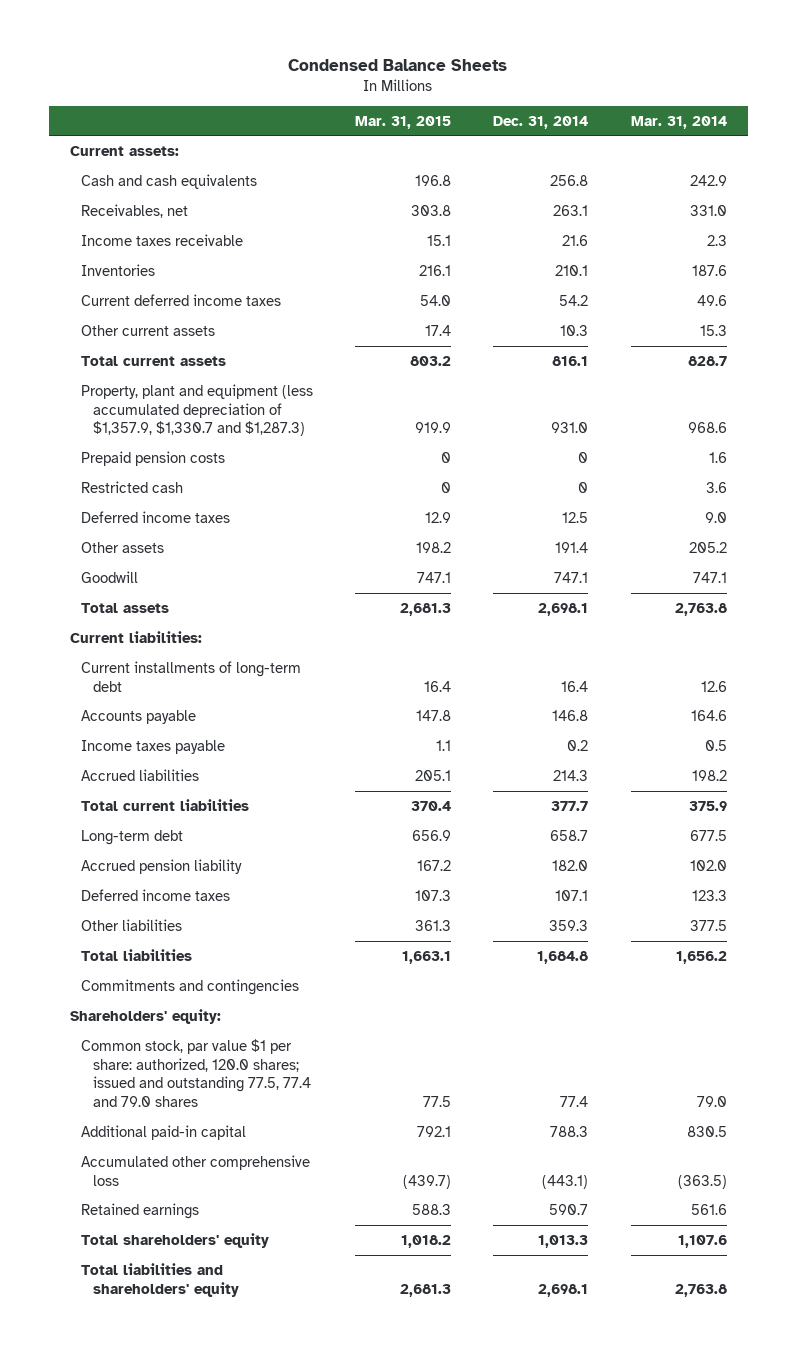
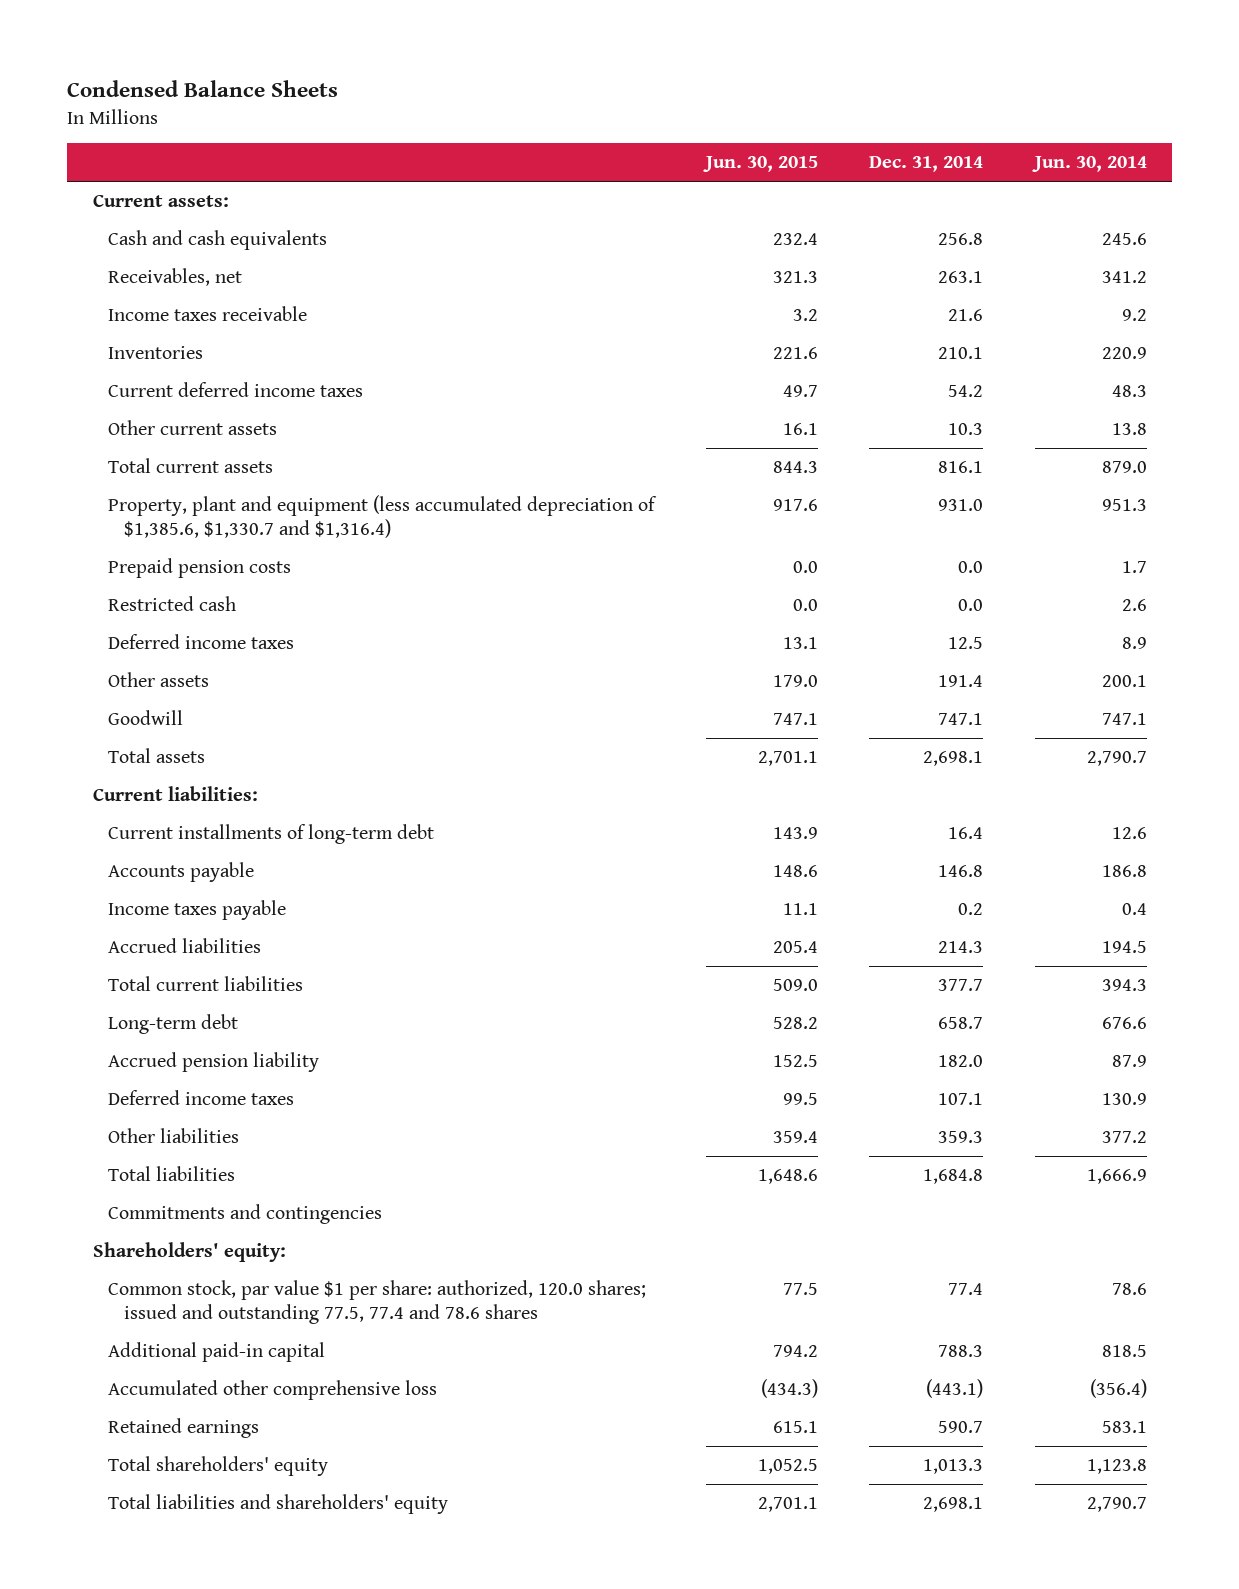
[355,115,452,129] Mar. 31, 2015 -> none
[630,115,727,129] Mar. 31, 2014 -> none
none -> [702,156,818,173] Jun. 30, 2015
none -> [1031,156,1147,173] Jun. 30, 2014
[81,383,314,437] Property, plant and equipment (less accumulated depreciation of $1,357.9, $1,330.7 and $1,287.3) -> [108,495,658,539] Property, plant and equipment (less accumulated depreciation of $1,385.6, $1,330.7 and $1,316.4)
[578,451,589,463] 0 -> [958,561,984,574] 0.0
[578,481,589,493] 0 -> [958,599,984,612] 0.0
[81,1038,311,1108] Common stock, par value $1 per share: authorized, 120.0 shares; issued and outstanding 77.5, 77.4 and 79.0 shares -> [108,1280,647,1325] Common stock, par value $1 per share: authorized, 120.0 shares; issued and outstanding 77.5, 77.4 and 78.6 shares

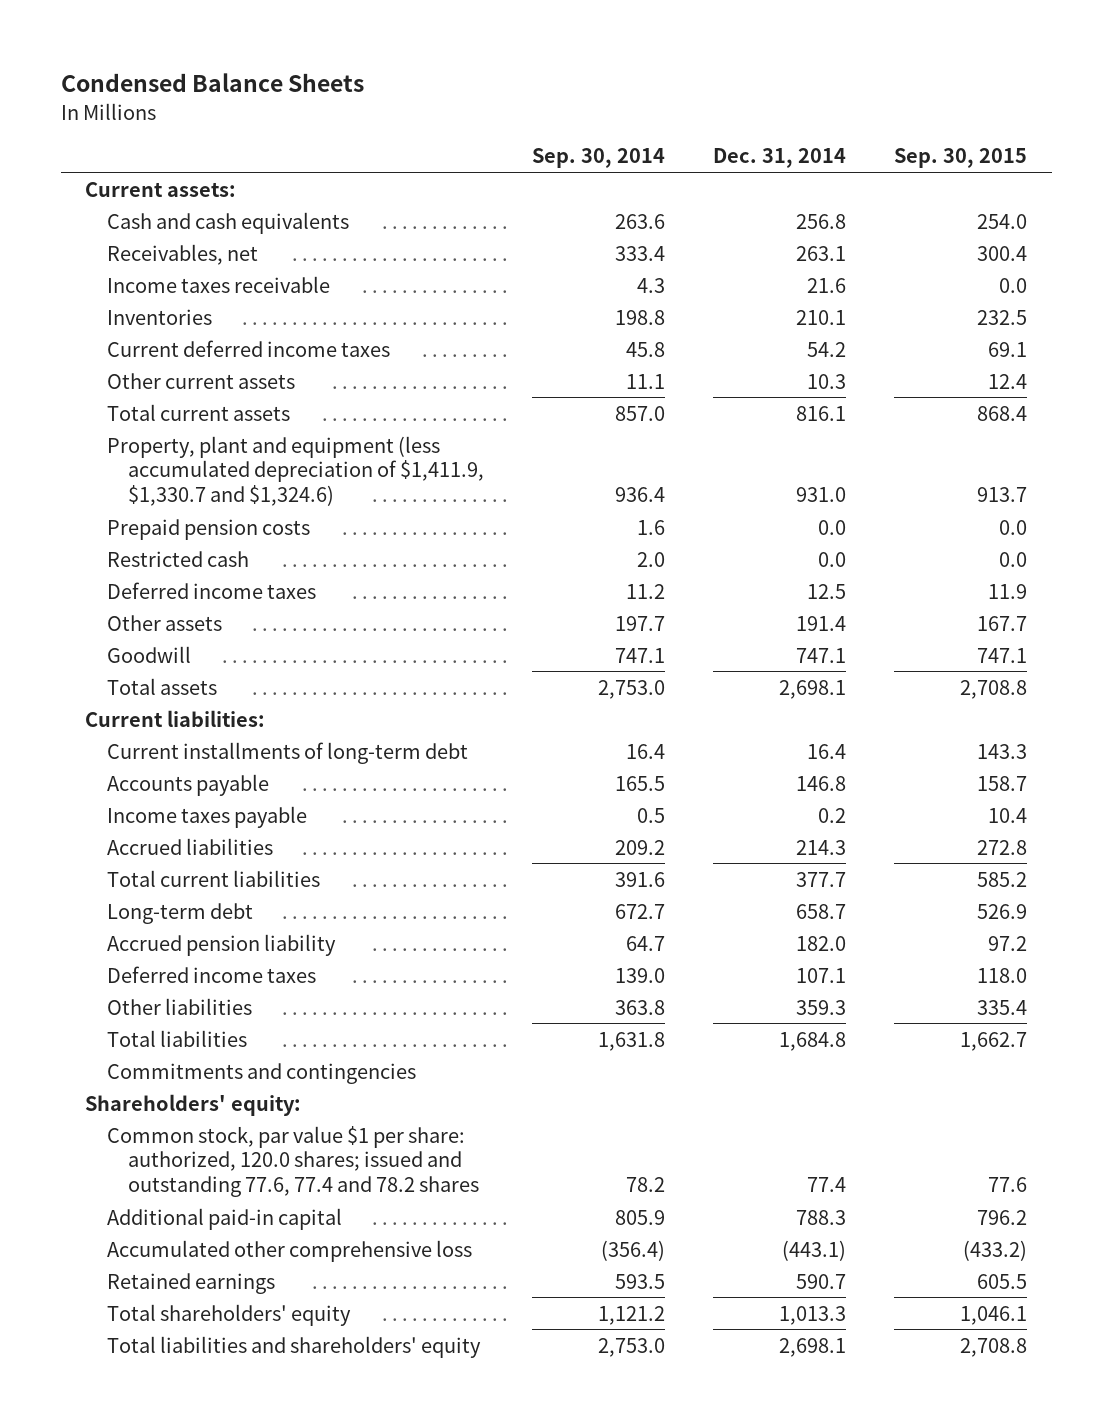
[702,156,818,173] Jun. 30, 2015 -> none
[1031,156,1147,173] Jun. 30, 2014 -> none
none -> [532,148,666,169] Sep. 30, 2014
none -> [894,148,1028,169] Sep. 30, 2015
[108,495,658,539] Property, plant and equipment (less accumulated depreciation of $1,385.6, $1,330.7 and $1,316.4) -> [106,435,484,506] Property, plant and equipment (less accumulated depreciation of $1,411.9, $1,330.7 and $1,324.6)
[108,1280,647,1325] Common stock, par value $1 per share: authorized, 120.0 shares; issued and outstanding 77.5, 77.4 and 78.6 shares -> [106,1125,479,1197] Common stock, par value $1 per share: authorized, 120.0 shares; issued and outstanding 77.6, 77.4 and 78.2 shares

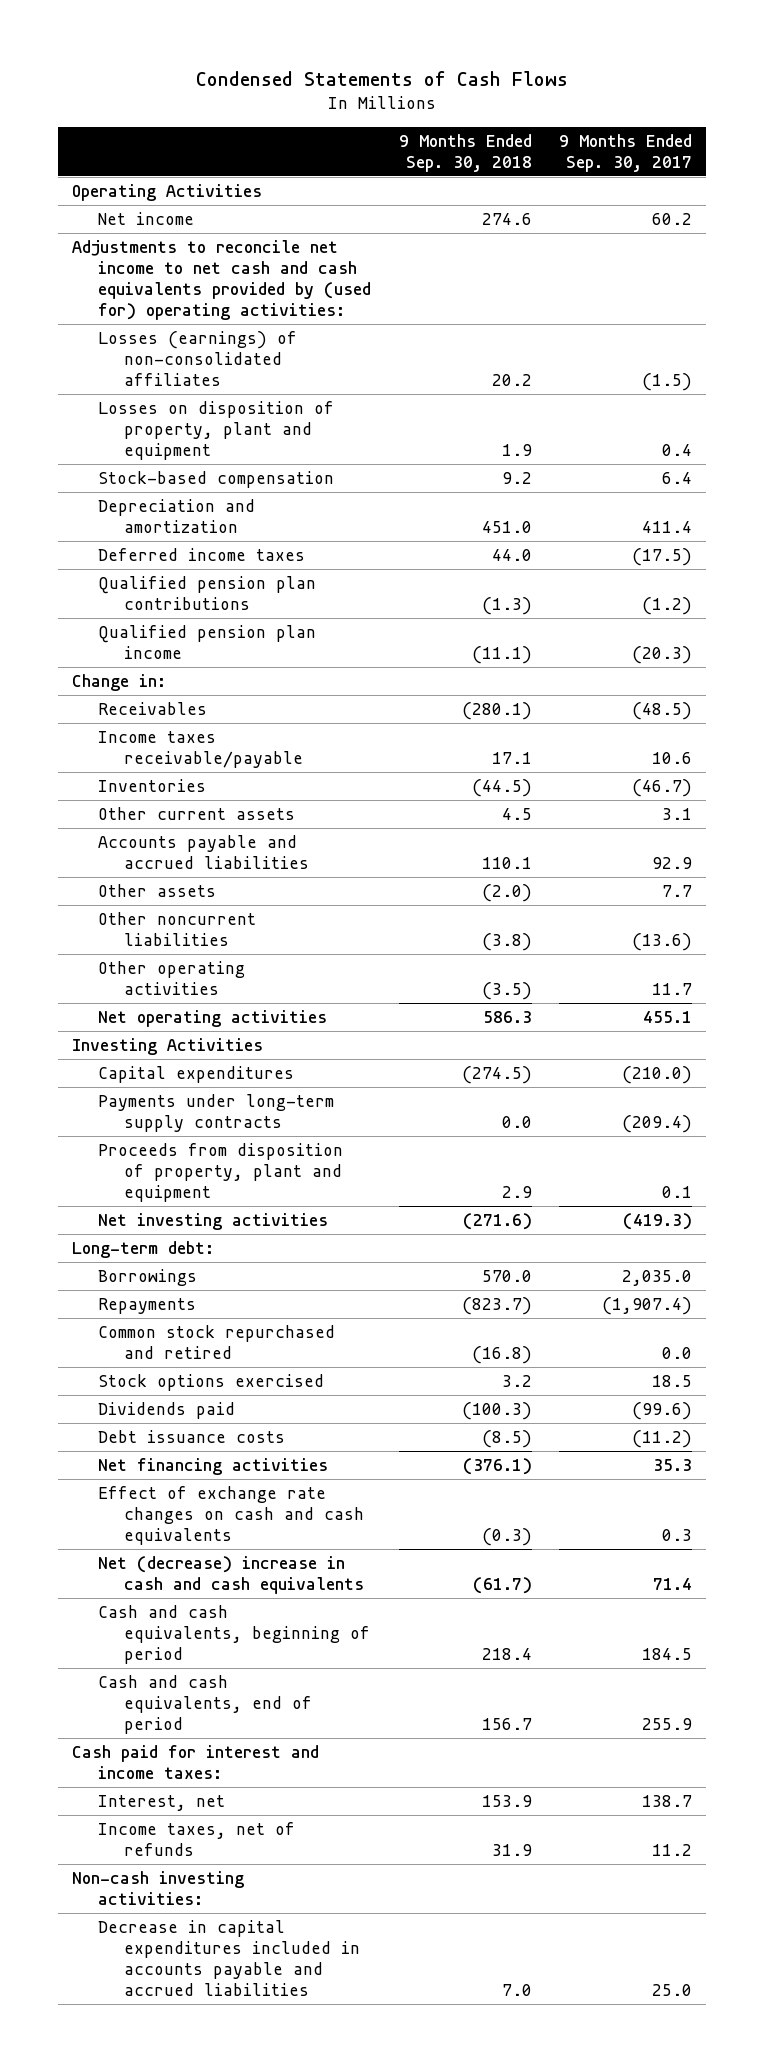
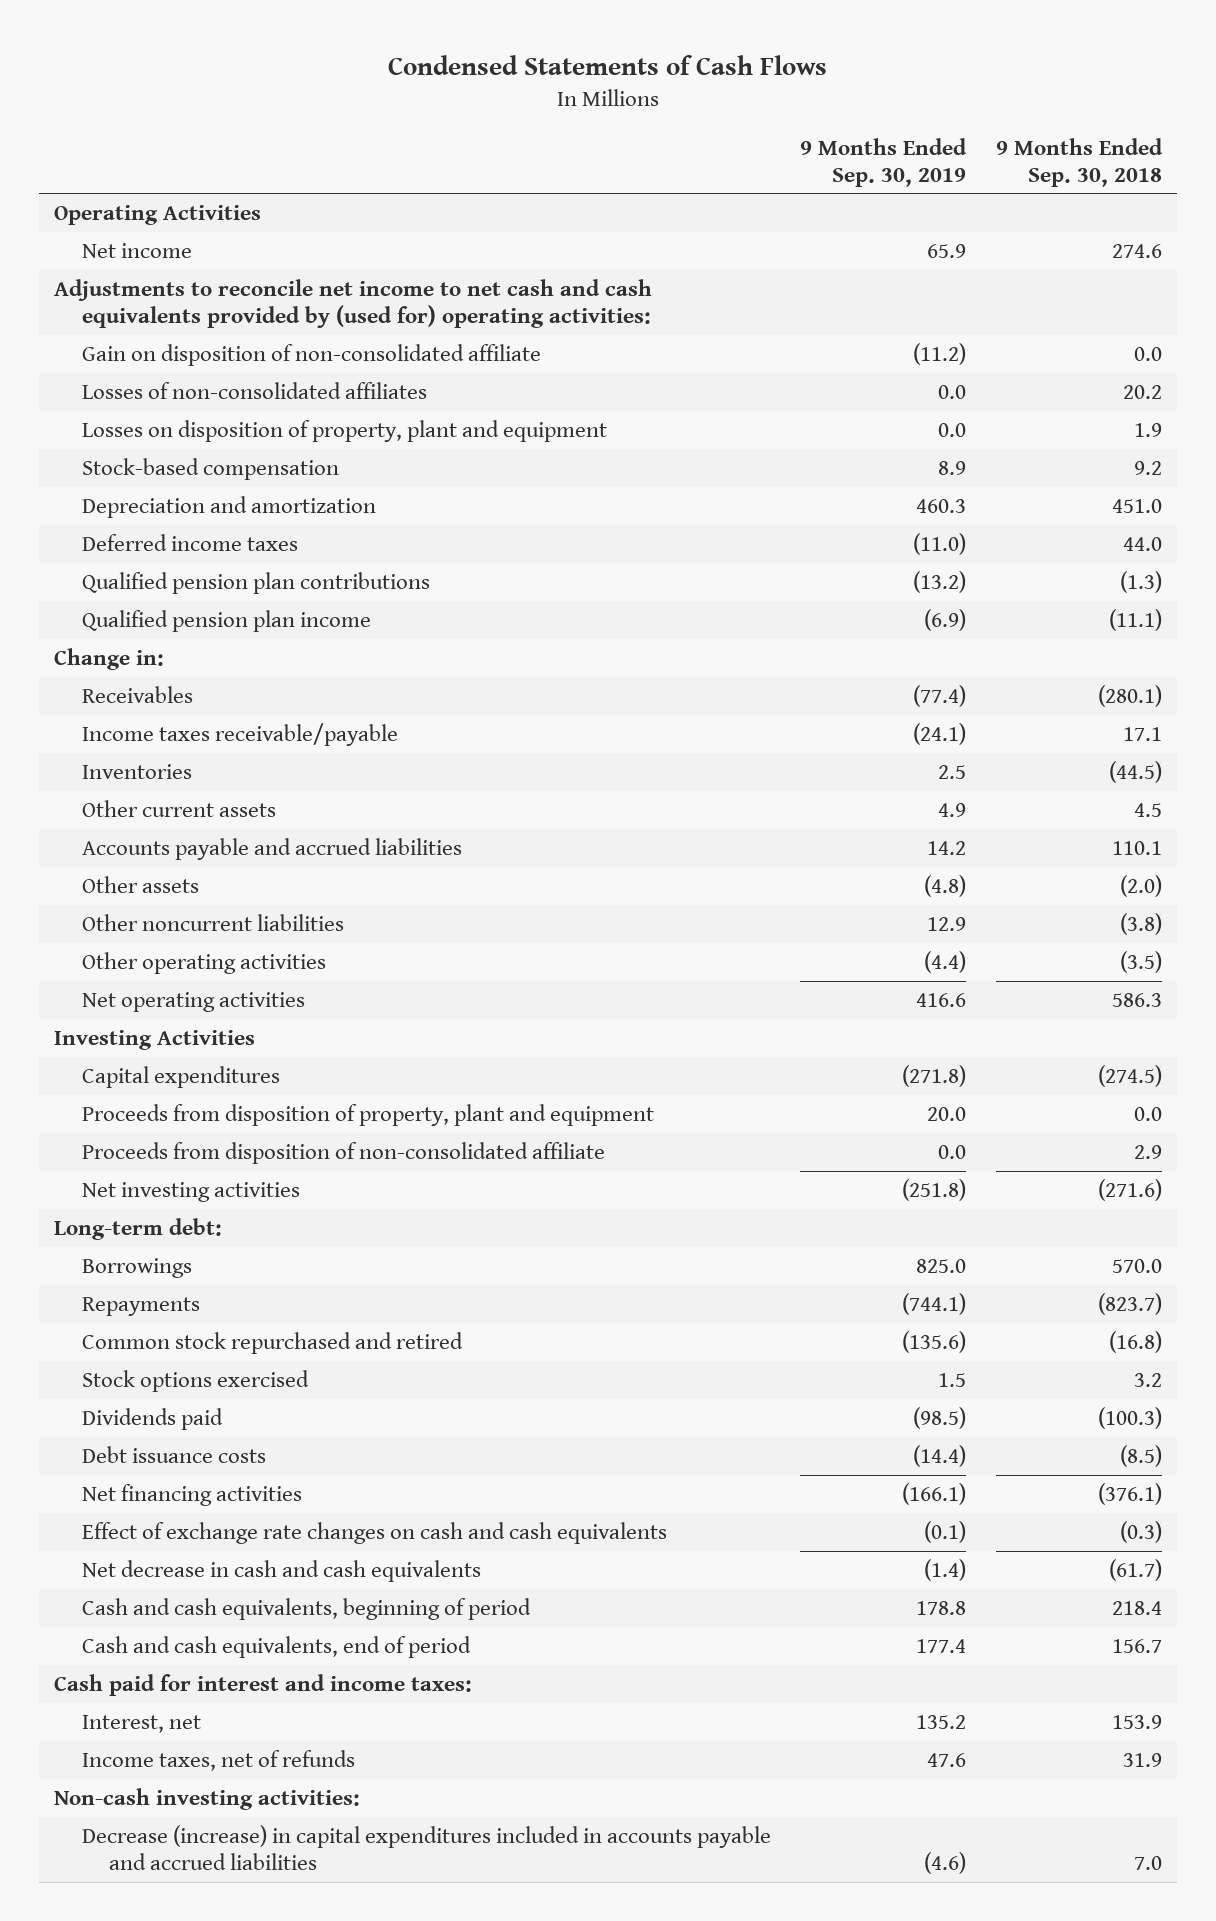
[559,133,693,172] 9 Months Ended Sep. 30, 2017 -> none
none -> [800,137,968,187] 9 Months Ended Sep. 30, 2019
none -> [81,343,541,366] Gain on disposition of non-consolidated affiliate
[98,330,298,387] Losses (earnings) of non-consolidated affiliates -> [81,381,427,399] Losses of non-consolidated affiliates
[98,1093,335,1132] Payments under long-term supply contracts -> none
[501,1186,532,1199] 2.9 -> [1134,1106,1163,1121] 0.0
none -> [81,1141,605,1164] Proceeds from disposition of non-consolidated affiliate
[98,1555,365,1594] Net (decrease) increase in cash and cash equivalents -> [81,1559,481,1582] Net decrease in cash and cash equivalents
[98,1919,361,1997] Decrease in capital expenditures included in accounts payable and accrued liabilities -> [81,1824,771,1870] Decrease (increase) in capital expenditures included in accounts payable and accrued liabilities

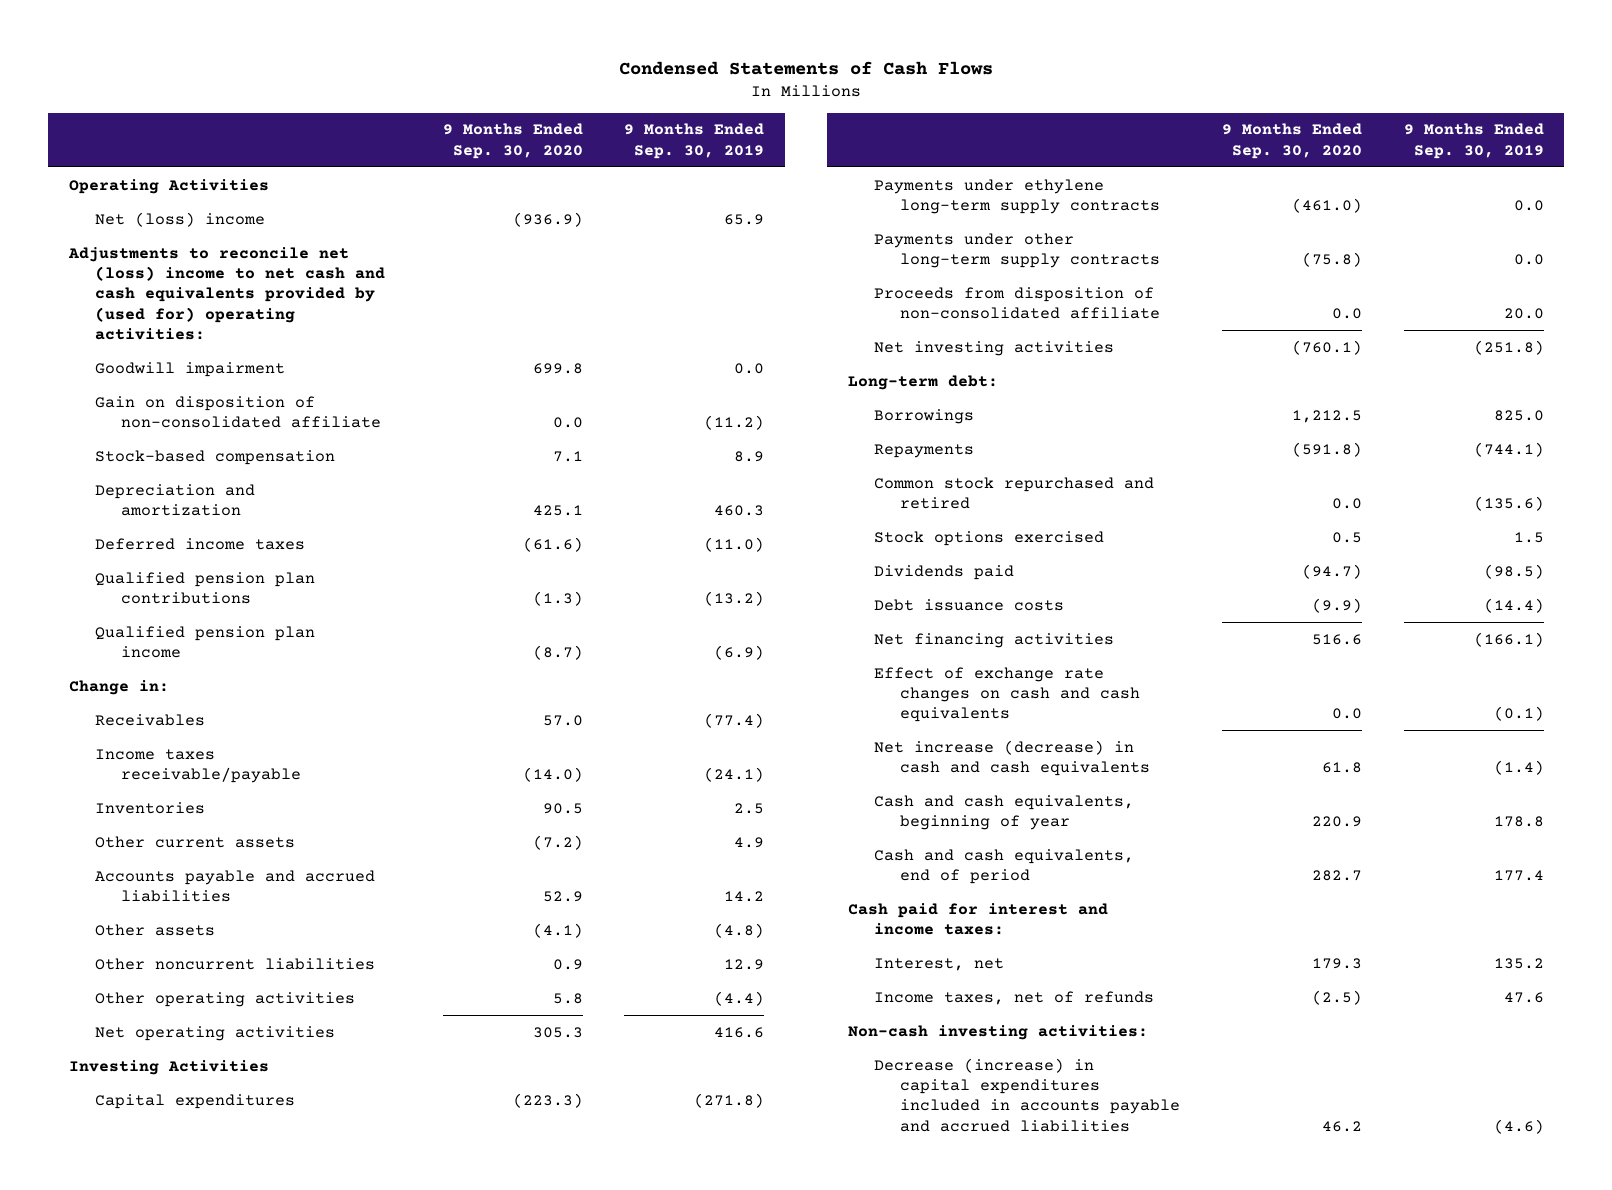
[996,137,1164,187] 9 Months Ended Sep. 30, 2018 -> none
none -> [442,123,583,159] 9 Months Ended Sep. 30, 2020
[81,242,192,258] Net income -> [94,211,265,227] Net (loss) income
[54,278,653,328] Adjustments to reconcile net income to net cash and cash equivalents provided by (used for) operating activities: -> [67,246,385,340] Adjustments to reconcile net (loss) income to net cash and cash equivalents provided by (used for) operating activities:
none -> [94,361,285,377] Goodwill impairment
[81,381,427,399] Losses of non-consolidated affiliates -> none
[81,419,607,442] Losses on disposition of property, plant and equipment -> none
[81,1141,605,1164] Proceeds from disposition of non-consolidated affiliate -> none
none -> [873,178,1161,214] Payments under ethylene long-term supply contracts
none -> [873,232,1161,268] Payments under other long-term supply contracts
[81,1103,654,1126] Proceeds from disposition of property, plant and equipment -> [873,286,1161,319] Proceeds from disposition of non-consolidated affiliate
[81,1559,481,1582] Net decrease in cash and cash equivalents -> [873,739,1151,776] Net increase (decrease) in cash and cash equivalents
[81,1597,531,1620] Cash and cash equivalents, beginning of period -> [873,794,1134,830] Cash and cash equivalents, beginning of year

